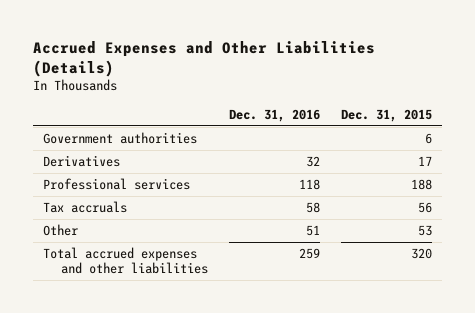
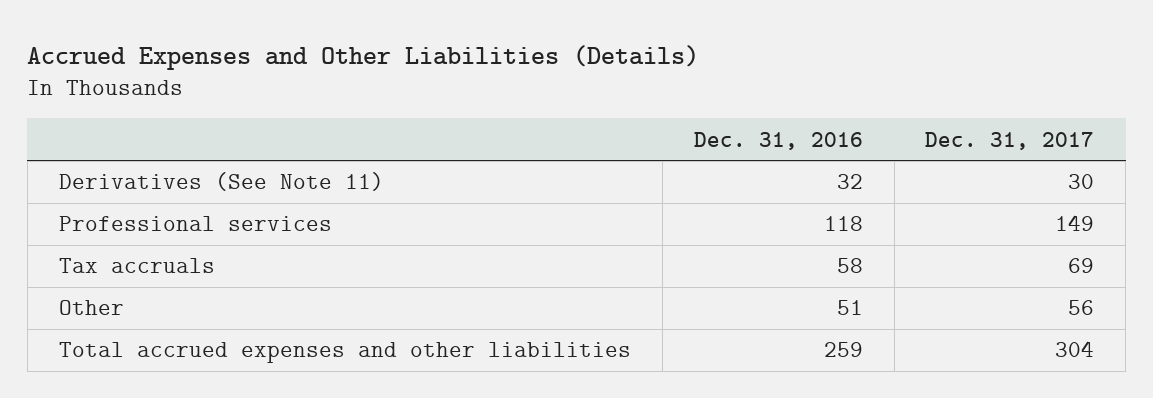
[340,108,432,122] Dec. 31, 2015 -> none
none -> [925,131,1095,150] Dec. 31, 2017
[43,131,198,144] Government authorities -> none
[43,154,121,167] Derivatives -> [58,172,384,192] Derivatives (See Note 11)

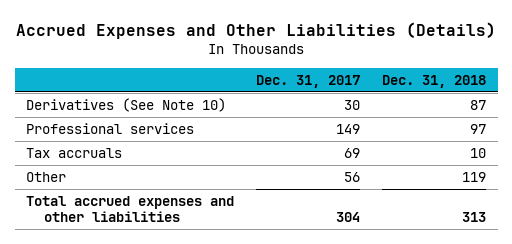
[693,131,863,150] Dec. 31, 2016 -> none
none -> [382,75,487,89] Dec. 31, 2018
[58,172,384,192] Derivatives (See Note 11) -> [25,97,226,112] Derivatives (See Note 10)

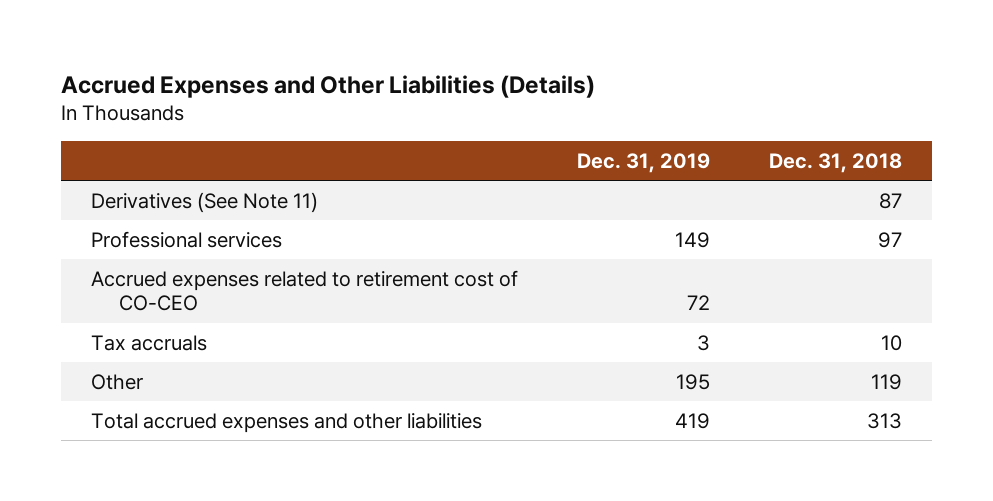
[256,75,361,89] Dec. 31, 2017 -> none
none -> [577,152,711,173] Dec. 31, 2019
[25,97,226,112] Derivatives (See Note 10) -> [90,191,318,213] Derivatives (See Note 11)
none -> [90,269,518,312] Accrued expenses related to retirement cost of CO-CEO

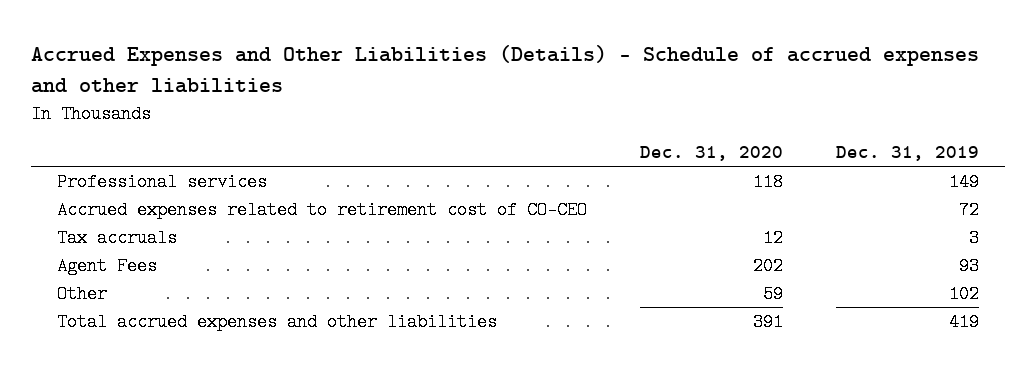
[61,74,596,98] Accrued Expenses and Other Liabilities (Details) -> [30,45,979,94] Accrued Expenses and Other Liabilities (Details) - Schedule of accrued expenses and other liabilities
[769,152,903,173] Dec. 31, 2018 -> none
none -> [639,146,783,162] Dec. 31, 2020
[90,191,318,213] Derivatives (See Note 11) -> none
none -> [57,256,158,275] Agent Fees
[676,373,711,390] 195 -> [948,284,979,303] 102

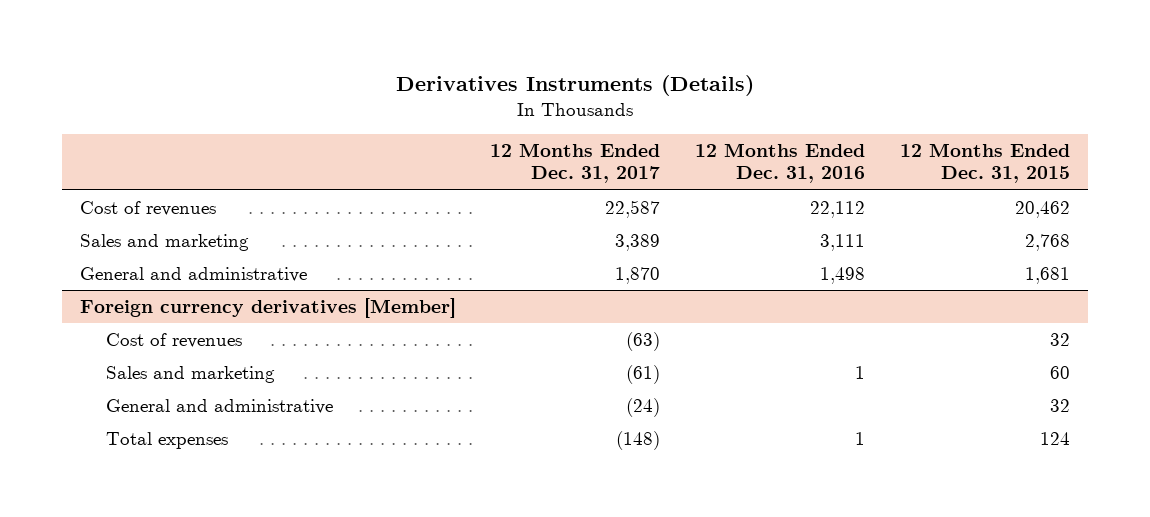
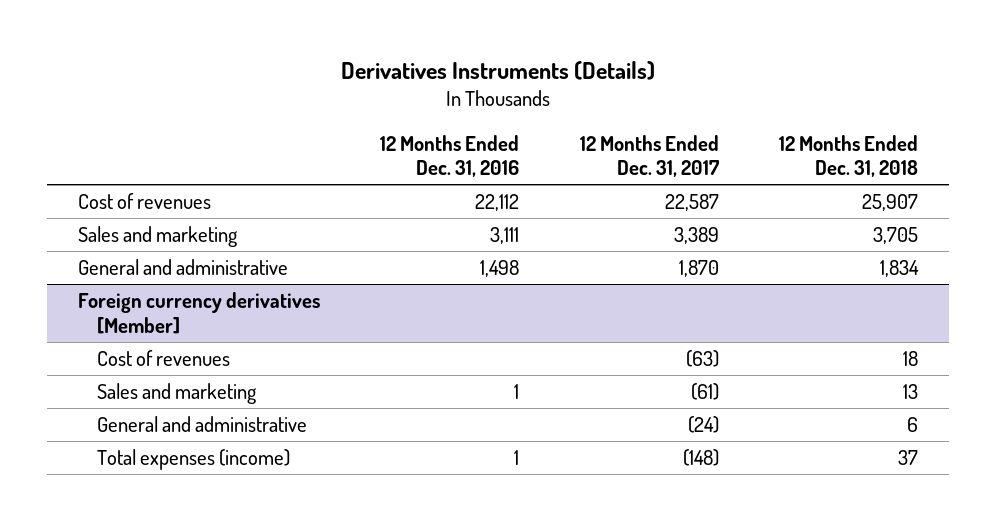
[900,143,1071,184] 12 Months Ended Dec. 31, 2015 -> none
none -> [779,134,919,178] 12 Months Ended Dec. 31, 2018
[106,432,229,450] Total expenses -> [97,449,291,471] Total expenses (income)

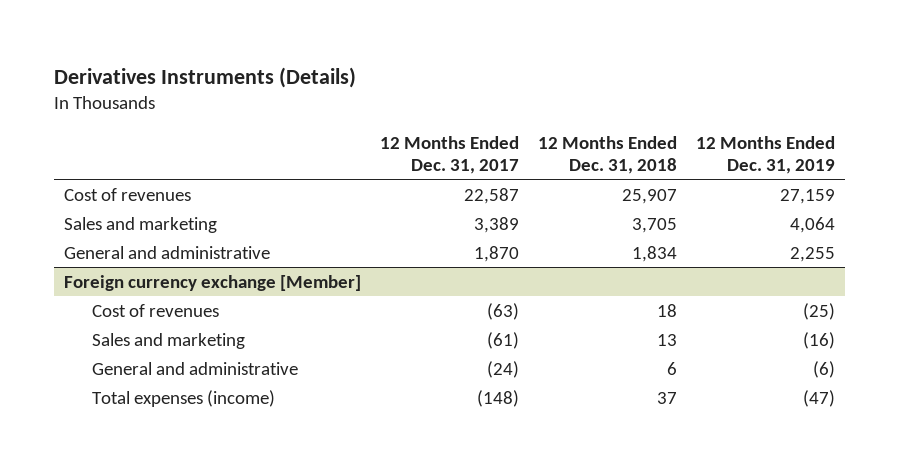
[380,134,520,178] 12 Months Ended Dec. 31, 2016 -> none
none -> [696,135,836,175] 12 Months Ended Dec. 31, 2019
[77,292,320,334] Foreign currency derivatives [Member] -> [63,274,361,291] Foreign currency exchange [Member]

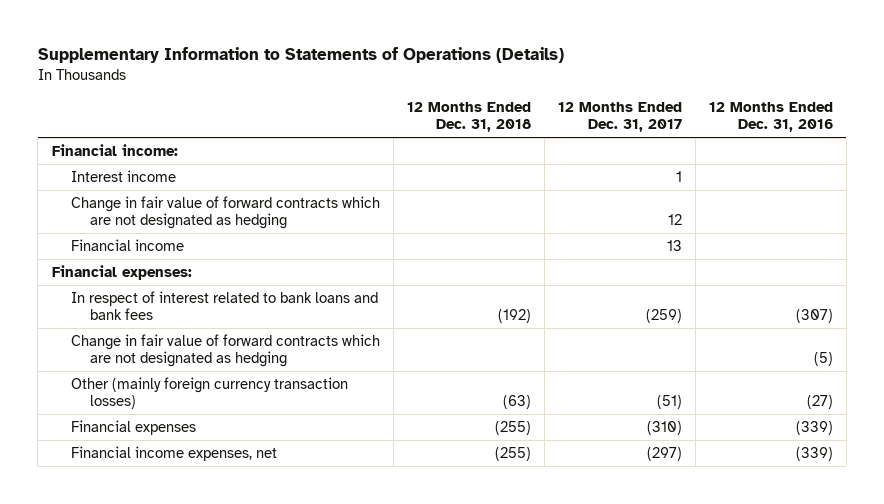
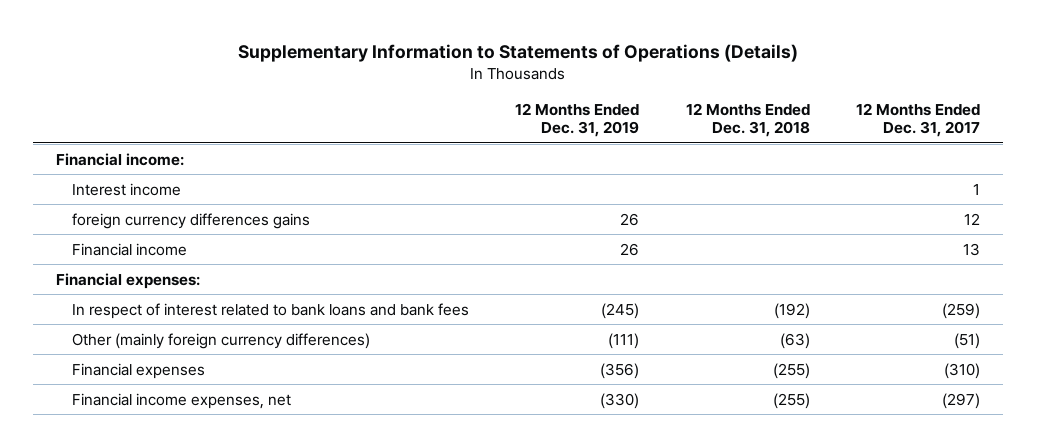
[708,102,833,133] 12 Months Ended Dec. 31, 2016 -> none
none -> [515,103,640,138] 12 Months Ended Dec. 31, 2019
[70,196,380,230] Change in fair value of forward contracts which are not designated as hedging -> none
none -> [71,212,310,229] foreign currency differences gains
[70,334,380,368] Change in fair value of forward contracts which are not designated as hedging -> none
[70,377,348,410] Other (mainly foreign currency transaction losses) -> [71,332,370,349] Other (mainly foreign currency differences)

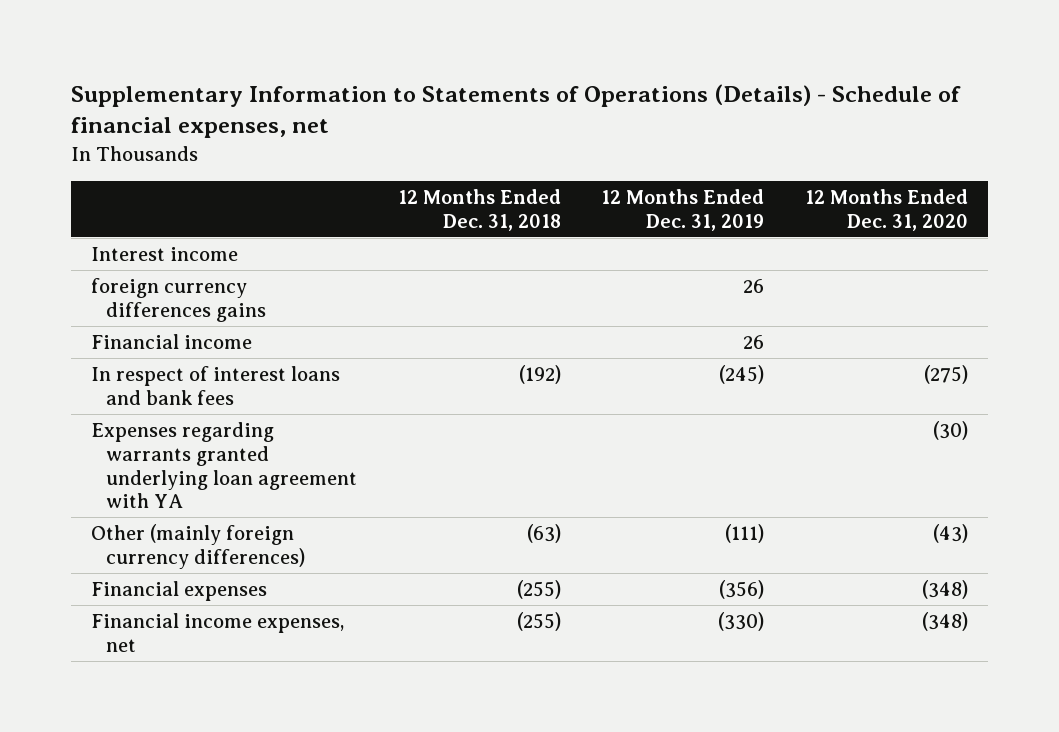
[238,43,799,62] Supplementary Information to Statements of Operations (Details) -> [70,83,961,139] Supplementary Information to Statements of Operations (Details) - Schedule of financial expenses, net
[856,103,981,138] 12 Months Ended Dec. 31, 2017 -> none
none -> [804,188,968,231] 12 Months Ended Dec. 31, 2020
[56,152,185,166] Financial income: -> none
[56,272,201,289] Financial expenses: -> none
[71,302,469,319] In respect of interest related to bank loans and bank fees -> [90,365,340,405] In respect of interest loans and bank fees
none -> [90,421,358,509] Expenses regarding warrants granted underlying loan agreement with YA

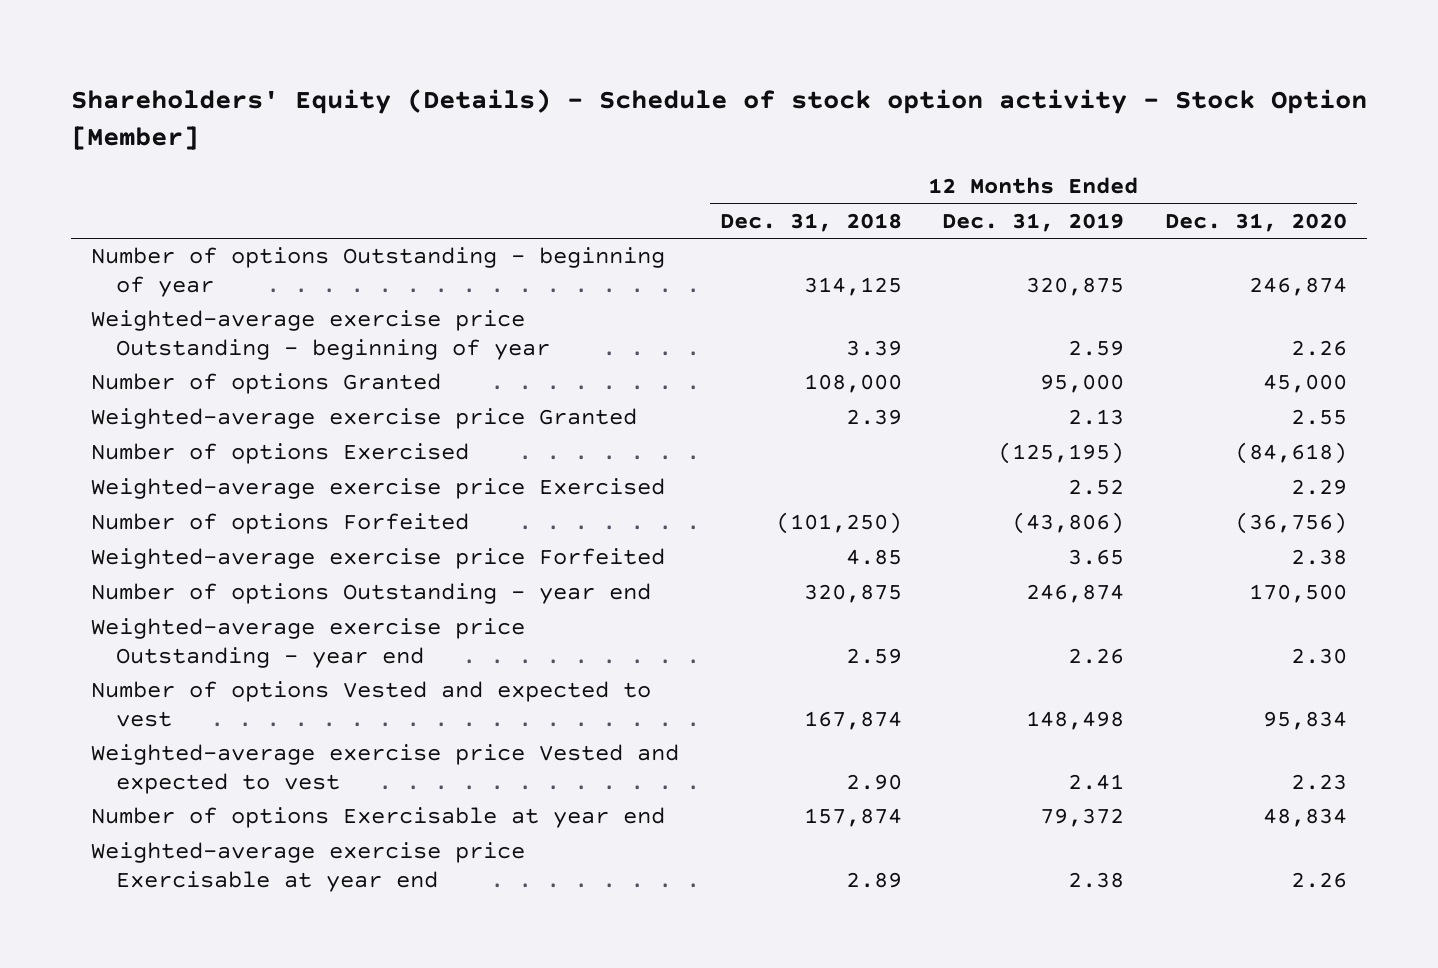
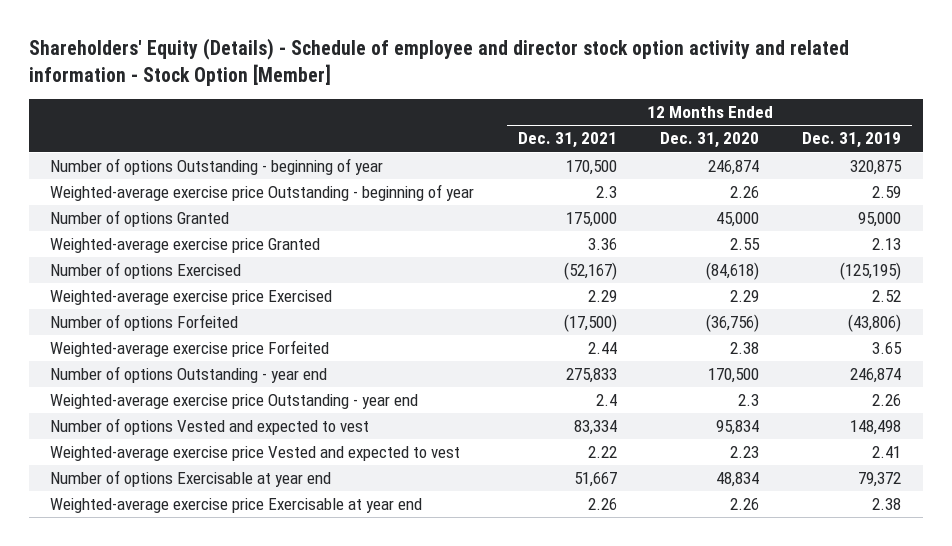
[70,88,1367,150] Shareholders' Equity (Details) - Schedule of stock option activity - Stock Option [Member] -> [28,38,849,86] Shareholders' Equity (Details) - Schedule of employee and director stock option activity and related information - Stock Option [Member]
[719,212,902,232] Dec. 31, 2018 -> none
none -> [517,132,617,149] Dec. 31, 2021
[1291,647,1348,664] 2.30 -> [738,394,760,407] 2.3

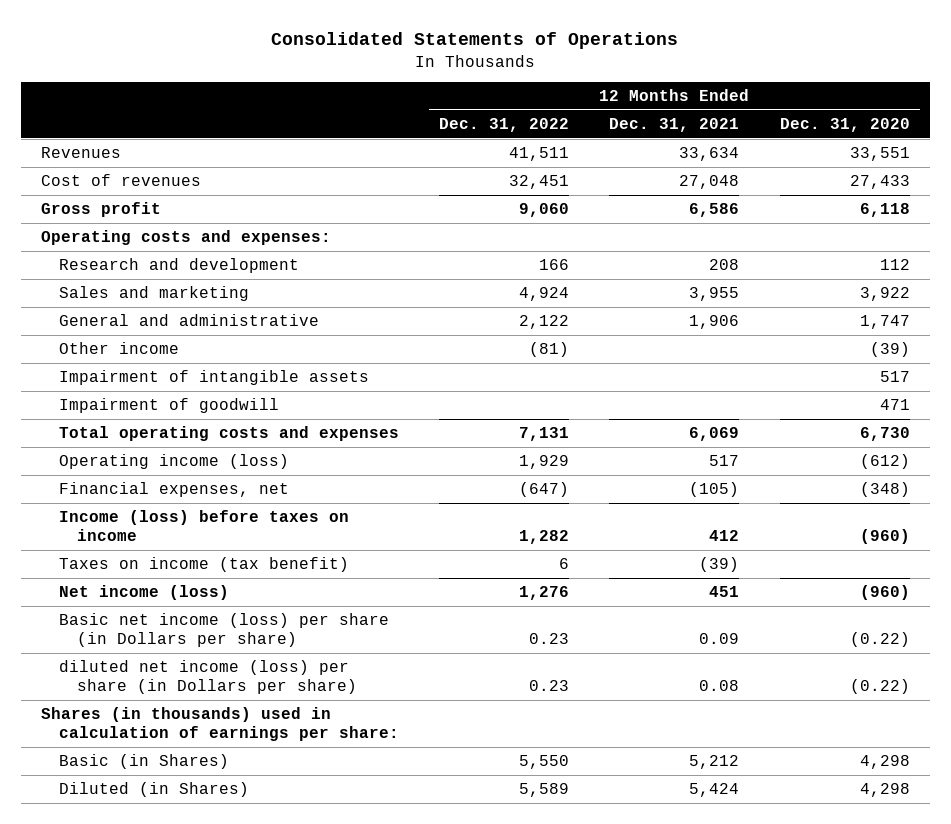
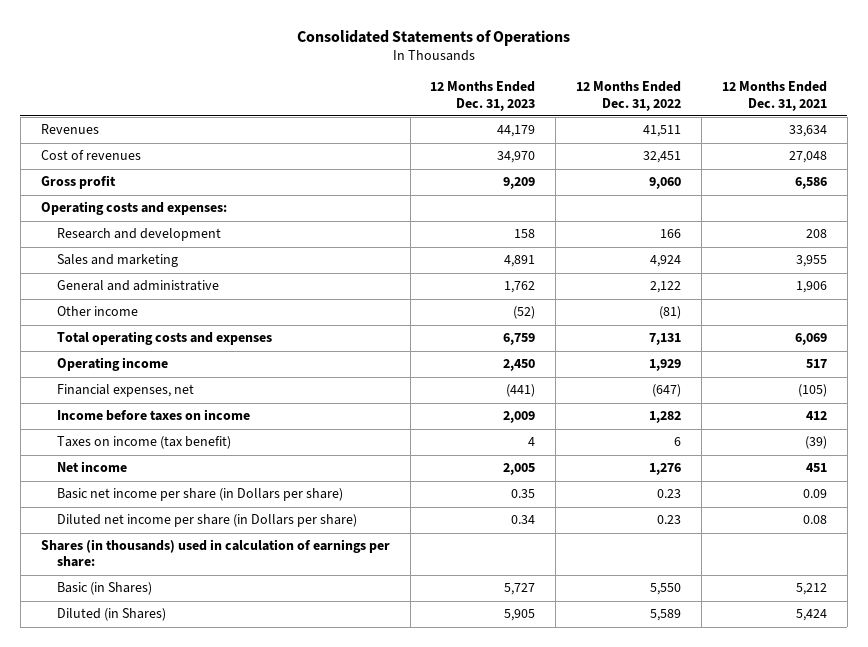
[779,117,910,132] Dec. 31, 2020 -> none
none -> [430,81,536,111] 12 Months Ended Dec. 31, 2023
[58,370,369,386] Impairment of intangible assets -> none
[58,398,279,414] Impairment of goodwill -> none
[58,454,289,470] Operating income (loss) -> [57,357,169,372] Operating income
[58,510,349,542] Income (loss) before taxes on income -> [57,409,251,422] Income before taxes on income
[58,585,229,601] Net income (loss) -> [57,461,128,473] Net income
[58,613,389,648] Basic net income (loss) per share (in Dollars per share) -> [57,488,344,502] Basic net income per share (in Dollars per share)
[58,660,357,695] diluted net income (loss) per share (in Dollars per share) -> [57,514,358,528] Diluted net income per share (in Dollars per share)

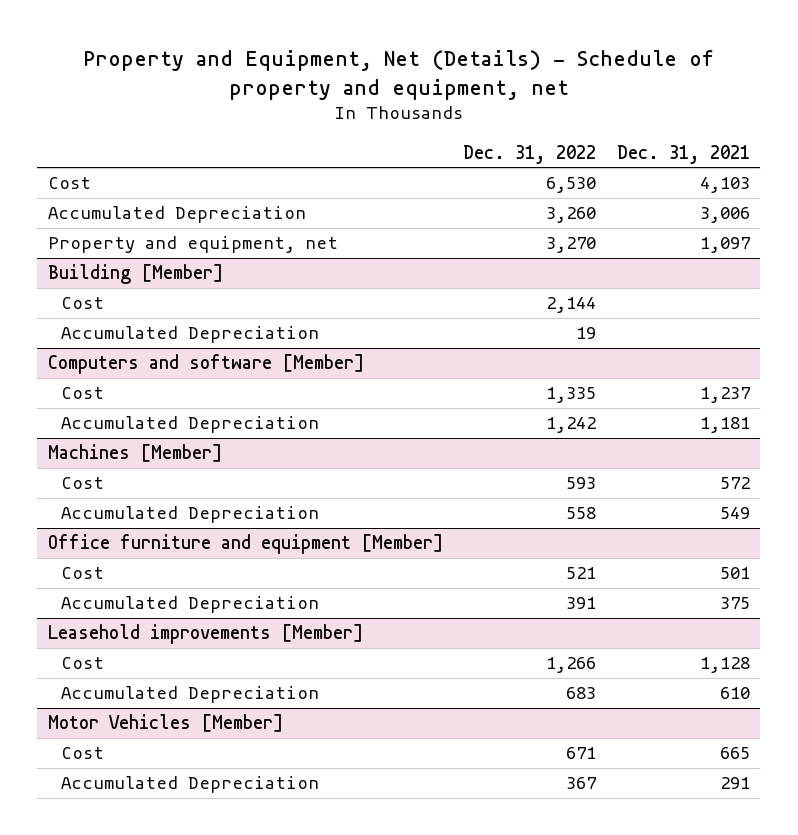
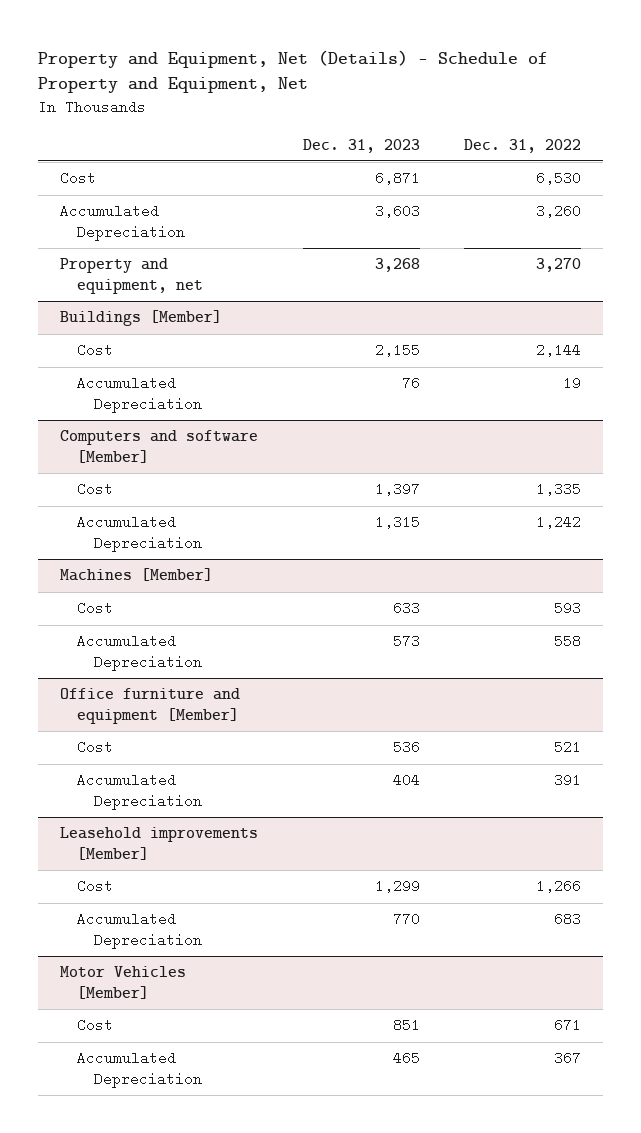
[82,50,714,100] Property and Equipment, Net (Details) - Schedule of property and equipment, net -> [37,49,548,94] Property and Equipment, Net (Details) - Schedule of Property and Equipment, Net
[617,144,751,164] Dec. 31, 2021 -> none
none -> [302,138,420,153] Dec. 31, 2023
[47,264,223,285] Building [Member] -> [60,310,223,327] Buildings [Member]

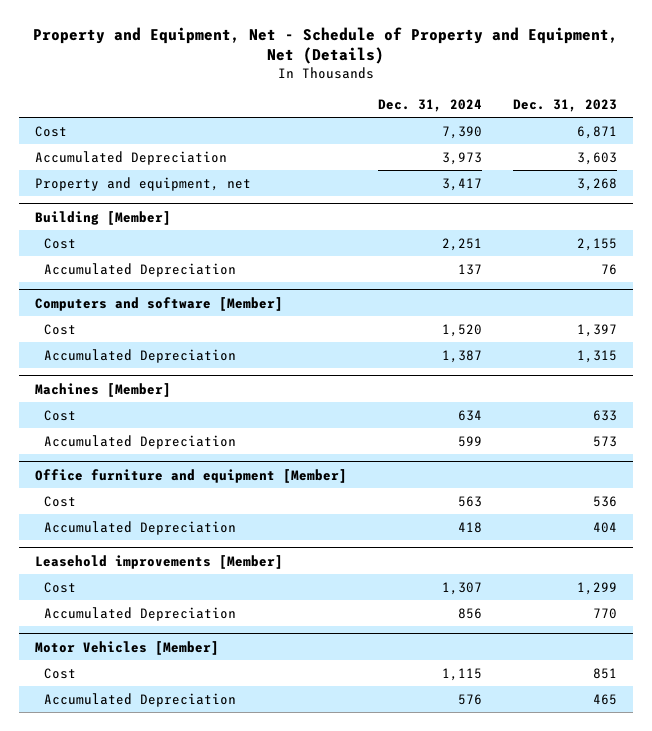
[37,49,548,94] Property and Equipment, Net (Details) - Schedule of Property and Equipment, Net -> [32,26,618,65] Property and Equipment, Net - Schedule of Property and Equipment, Net (Details)
[463,138,581,153] Dec. 31, 2022 -> none
none -> [377,99,482,113] Dec. 31, 2024
[60,310,223,327] Buildings [Member] -> [34,210,171,225] Building [Member]

